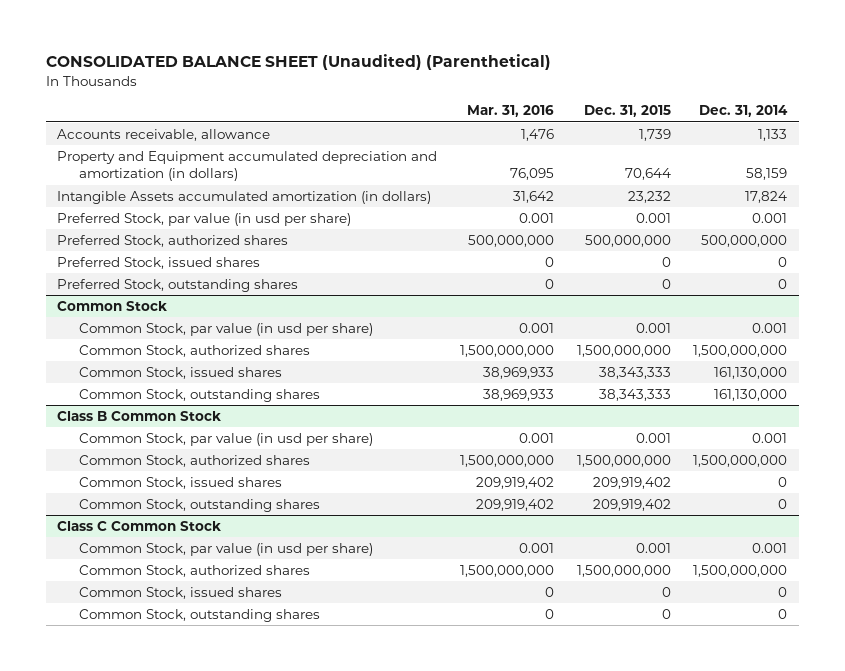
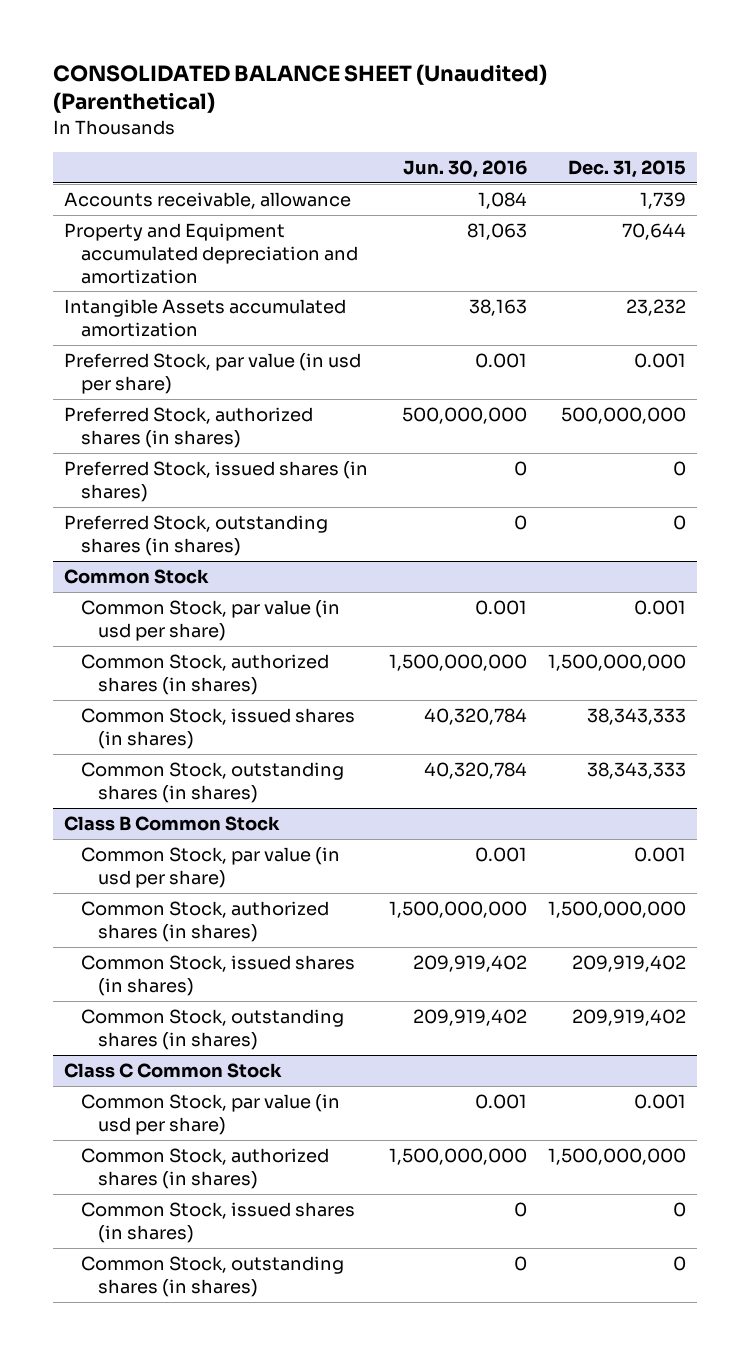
[467,105,555,118] Mar. 31, 2016 -> none
[699,105,789,118] Dec. 31, 2014 -> none
none -> [402,160,527,179] Jun. 30, 2016
[57,150,438,182] Property and Equipment accumulated depreciation and amortization (in dollars) -> [63,222,359,284] Property and Equipment accumulated depreciation and amortization
[57,190,432,204] Intangible Assets accumulated amortization (in dollars) -> [63,298,346,337] Intangible Assets accumulated amortization
[57,234,289,247] Preferred Stock, authorized shares -> [63,406,313,448] Preferred Stock, authorized shares (in shares)
[57,256,261,269] Preferred Stock, issued shares -> [63,460,368,502] Preferred Stock, issued shares (in shares)
[57,278,299,292] Preferred Stock, outstanding shares -> [63,514,328,556] Preferred Stock, outstanding shares (in shares)
[79,344,311,357] Common Stock, authorized shares -> [81,653,330,695] Common Stock, authorized shares (in shares)
[79,366,283,379] Common Stock, issued shares -> [81,707,356,749] Common Stock, issued shares (in shares)
[79,388,321,402] Common Stock, outstanding shares -> [81,761,345,803] Common Stock, outstanding shares (in shares)
[79,454,311,467] Common Stock, authorized shares -> [81,900,330,942] Common Stock, authorized shares (in shares)
[79,476,283,489] Common Stock, issued shares -> [81,954,356,996] Common Stock, issued shares (in shares)
[79,498,321,512] Common Stock, outstanding shares -> [81,1008,345,1050] Common Stock, outstanding shares (in shares)
[79,564,311,577] Common Stock, authorized shares -> [81,1147,330,1189] Common Stock, authorized shares (in shares)
[79,586,283,599] Common Stock, issued shares -> [81,1201,356,1243] Common Stock, issued shares (in shares)
[79,608,321,622] Common Stock, outstanding shares -> [81,1255,345,1297] Common Stock, outstanding shares (in shares)

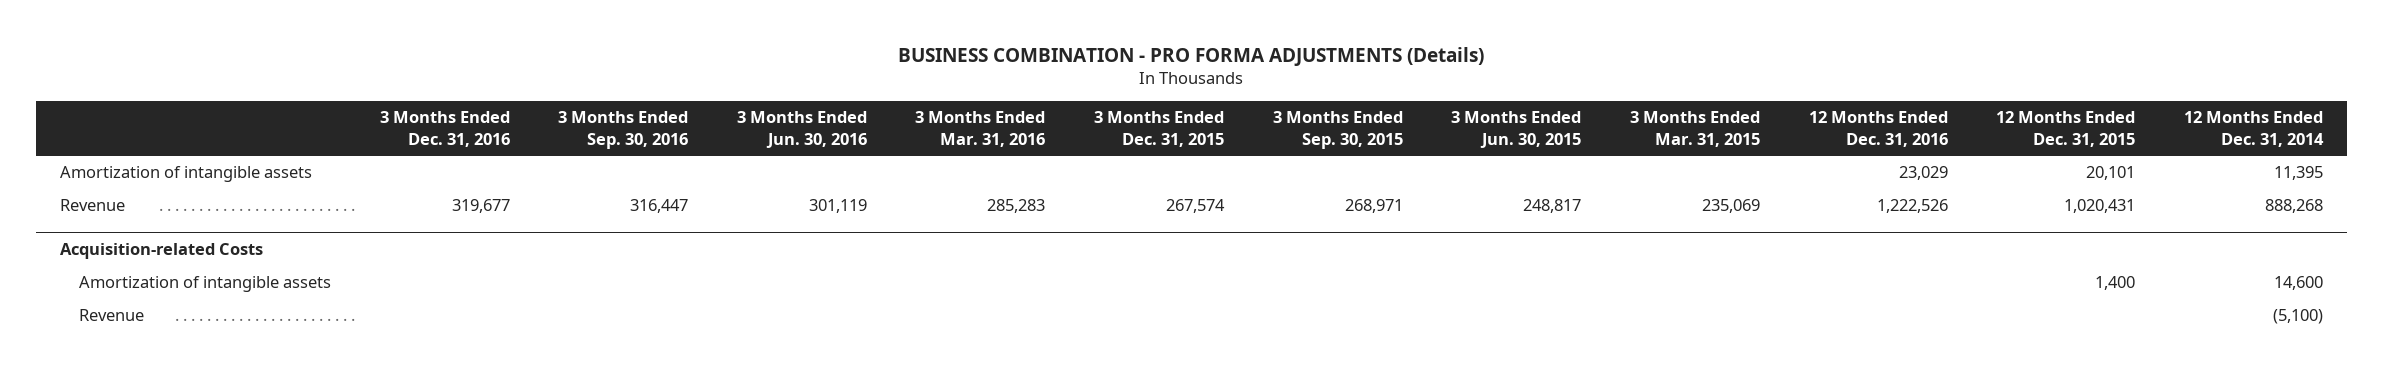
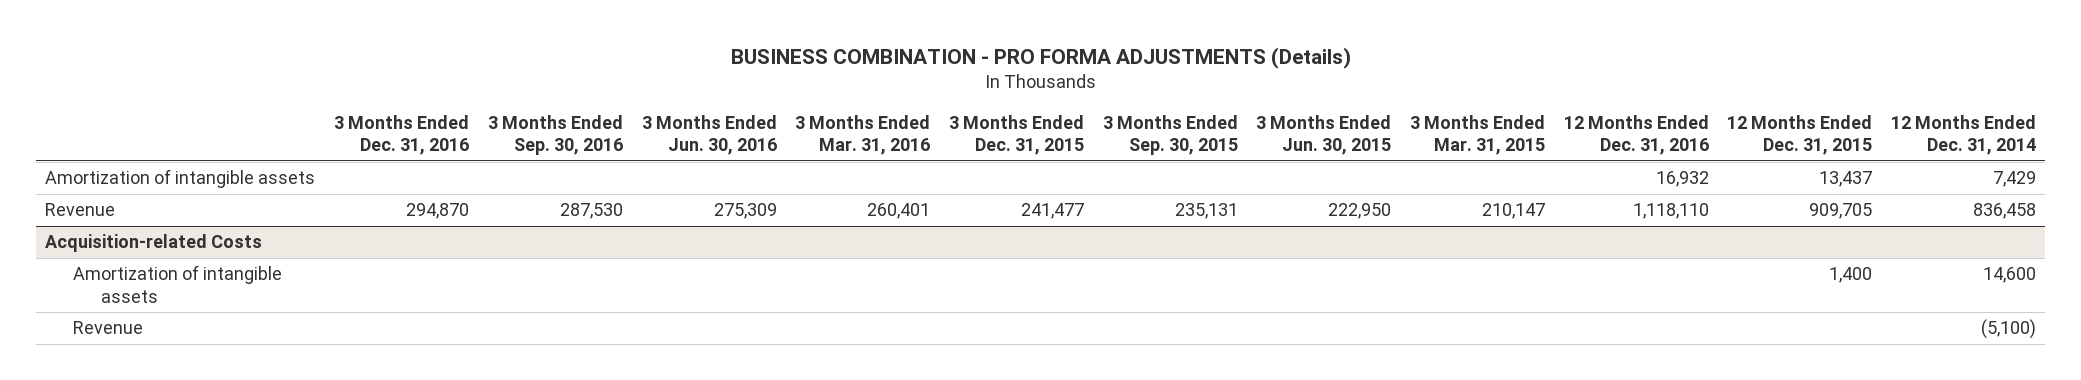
[1898,166,1948,181] 23,029 -> [1655,171,1709,188] 16,932
[2086,166,2136,181] 20,101 -> [1819,171,1873,188] 13,437
[2273,166,2323,181] 11,395 -> [1992,171,2036,188] 7,429
[451,199,510,214] 319,677 -> [406,203,470,220] 294,870
[630,199,689,214] 316,447 -> [559,203,623,220] 287,530
[808,199,867,214] 301,119 -> [713,203,777,220] 275,309
[987,199,1046,214] 285,283 -> [867,203,931,220] 260,401
[1166,199,1226,214] 267,574 -> [1020,203,1084,220] 241,477
[1344,199,1403,214] 268,971 -> [1174,203,1238,220] 235,131
[1523,199,1582,214] 248,817 -> [1328,203,1392,220] 222,950
[1702,199,1761,214] 235,069 -> [1481,203,1545,220] 210,147
[1876,199,1948,214] 1,222,526 -> [1632,203,1709,220] 1,118,110
[2064,199,2136,214] 1,020,431 -> [1809,203,1873,220] 909,705
[2264,199,2323,214] 888,268 -> [1972,203,2036,220] 836,458

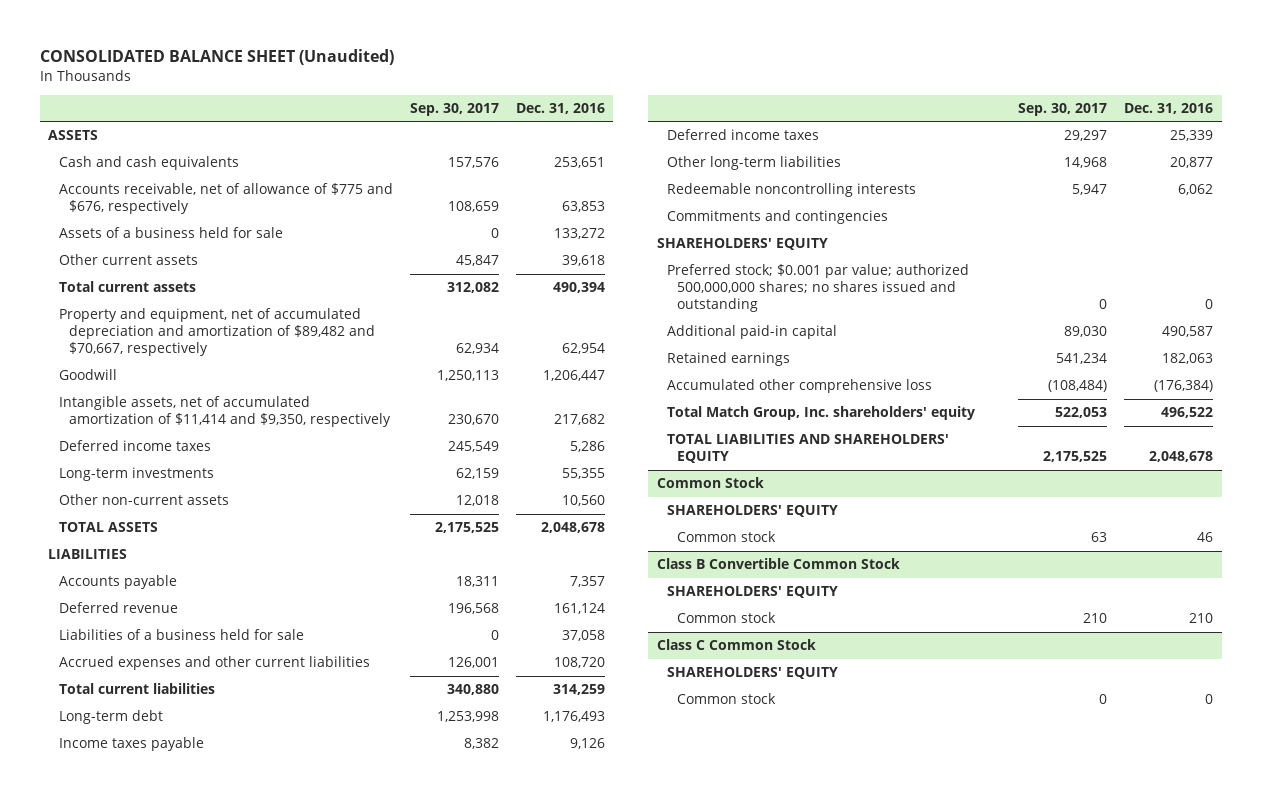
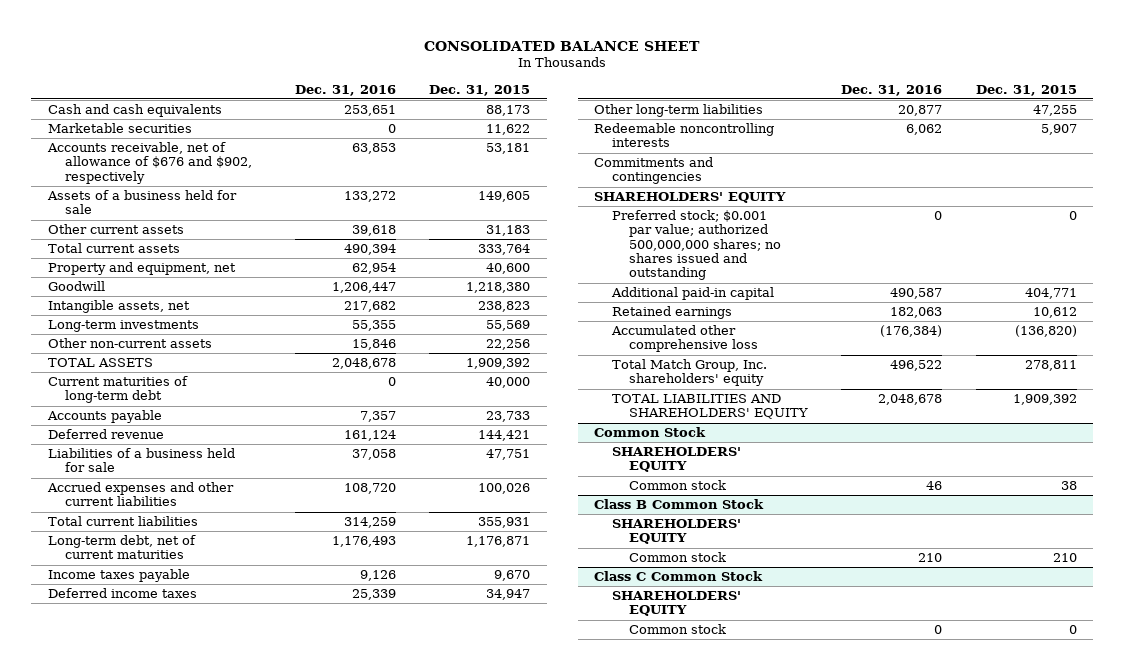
[39,48,394,65] CONSOLIDATED BALANCE SHEET (Unaudited) -> [424,40,701,51] CONSOLIDATED BALANCE SHEET
[409,102,499,116] Sep. 30, 2017 -> none
none -> [429,84,531,96] Dec. 31, 2015
[48,130,99,141] ASSETS -> none
none -> [48,123,193,134] Marketable securities
[58,183,393,215] Accounts receivable, net of allowance of $775 and $676, respectively -> [47,142,253,184] Accounts receivable, net of allowance of $676 and $902, respectively
[58,308,376,357] Property and equipment, net of accumulated depreciation and amortization of $89,482 and $70,667, respectively -> [48,262,237,276] Property and equipment, net
[58,440,211,452] Deferred income taxes -> none
[58,396,392,428] Intangible assets, net of accumulated amortization of $11,414 and $9,350, respectively -> [48,300,191,314] Intangible assets, net
[561,495,605,507] 10,560 -> [352,339,397,351] 15,846
[48,549,128,560] LIABILITIES -> none
none -> [48,376,189,404] Current maturities of long-term debt
[58,710,163,725] Long-term debt -> [48,535,197,560] Long-term debt, net of current maturities
[656,558,900,570] Class B Convertible Common Stock -> [594,499,765,510] Class B Common Stock

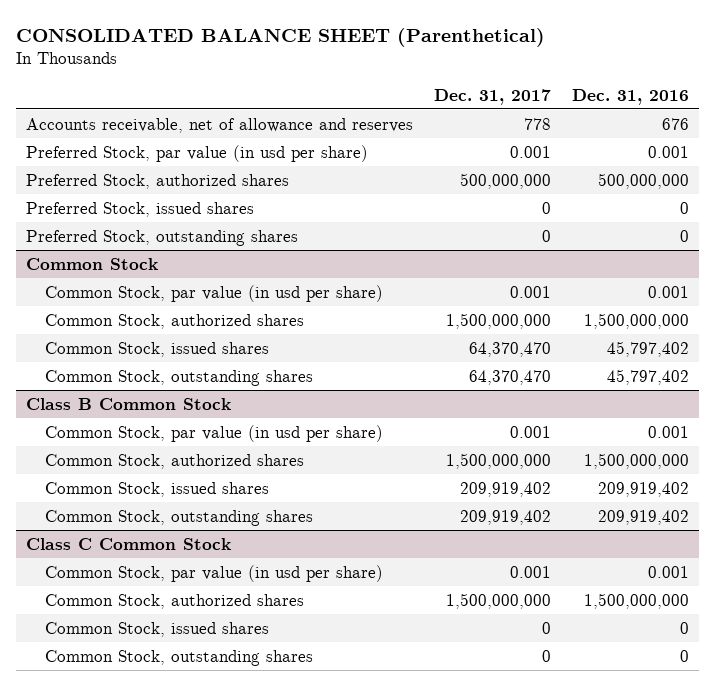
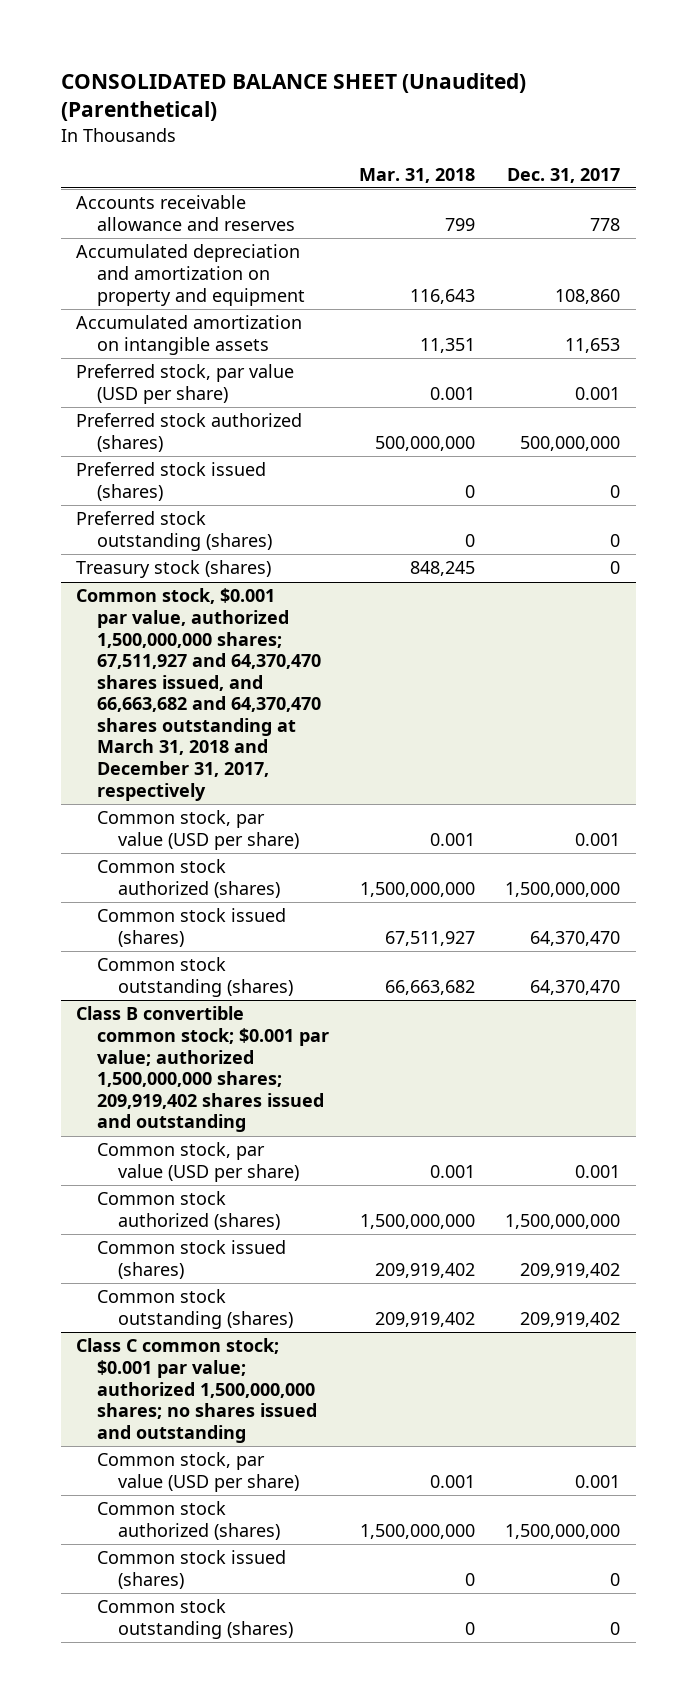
[15,27,545,47] CONSOLIDATED BALANCE SHEET (Parenthetical) -> [60,72,526,122] CONSOLIDATED BALANCE SHEET (Unaudited) (Parenthetical)
[571,88,689,105] Dec. 31, 2016 -> none
none -> [359,167,476,183] Mar. 31, 2018
[26,117,414,133] Accounts receivable, net of allowance and reserves -> [75,195,295,232] Accounts receivable allowance and reserves
none -> [75,244,305,306] Accumulated depreciation and amortization on property and equipment
none -> [75,315,302,356] Accumulated amortization on intangible assets
[26,144,369,162] Preferred Stock, par value (in usd per share) -> [75,364,294,405] Preferred stock, par value (USD per share)
[26,173,290,189] Preferred Stock, authorized shares -> [75,413,302,453] Preferred stock authorized (shares)
[26,201,255,217] Preferred Stock, issued shares -> [75,462,266,502] Preferred stock issued (shares)
[26,229,299,246] Preferred Stock, outstanding shares -> [75,511,272,552] Preferred stock outstanding (shares)
none -> [75,560,271,579] Treasury stock (shares)
[26,257,159,270] Common Stock -> [75,588,321,801] Common stock, $0.001 par value, authorized 1,500,000,000 shares; 67,511,927 and 64,370,470 shares issued, and 66,663,682 and 64,370,470 shares outstanding at March 31, 2018 and December 31, 2017, respectively
[44,284,383,302] Common Stock, par value (in usd per share) -> [96,810,299,851] Common stock, par value (USD per share)
[44,313,304,329] Common Stock, authorized shares -> [96,859,280,899] Common stock authorized (shares)
[44,341,269,357] Common Stock, issued shares -> [96,908,286,948] Common stock issued (shares)
[44,369,313,386] Common Stock, outstanding shares -> [96,957,293,998] Common stock outstanding (shares)
[26,397,232,410] Class B Common Stock -> [75,1006,329,1133] Class B convertible common stock; $0.001 par value; authorized 1,500,000,000 shares; 209,919,402 shares issued and outstanding
[44,424,383,442] Common Stock, par value (in usd per share) -> [96,1142,299,1183] Common stock, par value (USD per share)
[44,453,304,469] Common Stock, authorized shares -> [96,1191,280,1231] Common stock authorized (shares)
[44,481,269,497] Common Stock, issued shares -> [96,1240,286,1280] Common stock issued (shares)
[44,509,313,526] Common Stock, outstanding shares -> [96,1289,293,1330] Common stock outstanding (shares)
[26,537,232,550] Class C Common Stock -> [75,1338,317,1443] Class C common stock; $0.001 par value; authorized 1,500,000,000 shares; no shares issued and outstanding
[44,564,383,582] Common Stock, par value (in usd per share) -> [96,1452,299,1493] Common stock, par value (USD per share)
[44,593,304,609] Common Stock, authorized shares -> [96,1501,280,1541] Common stock authorized (shares)
[44,621,269,637] Common Stock, issued shares -> [96,1550,286,1590] Common stock issued (shares)
[44,649,313,666] Common Stock, outstanding shares -> [96,1599,293,1640] Common stock outstanding (shares)

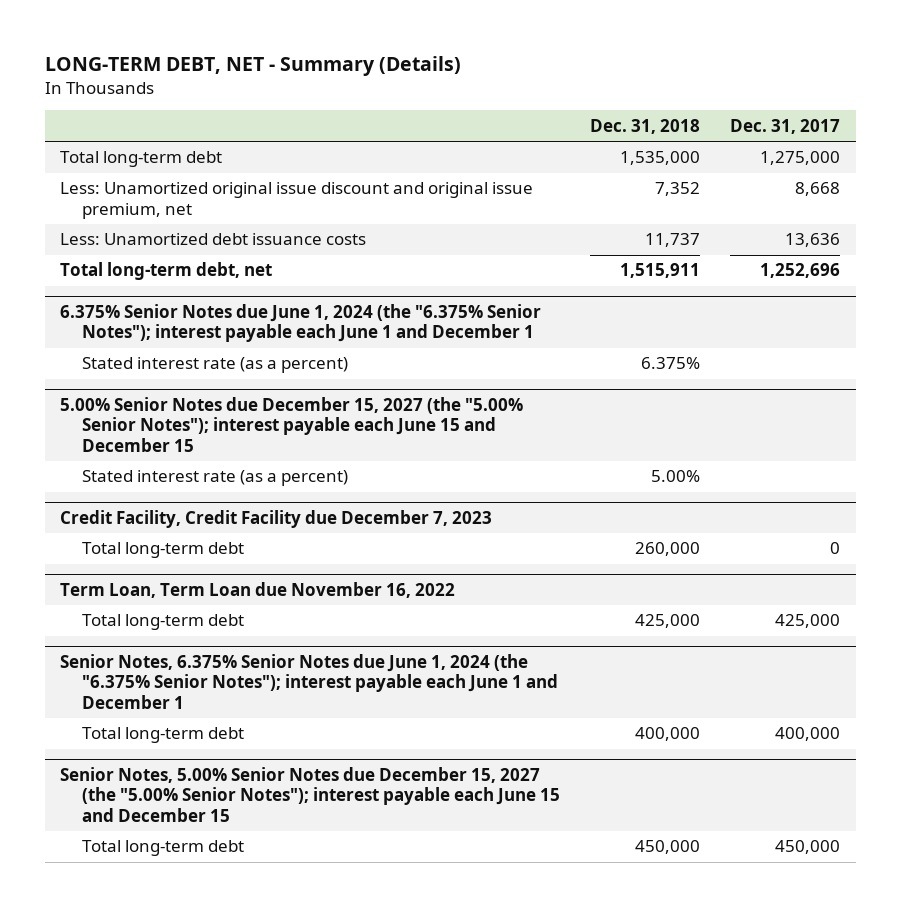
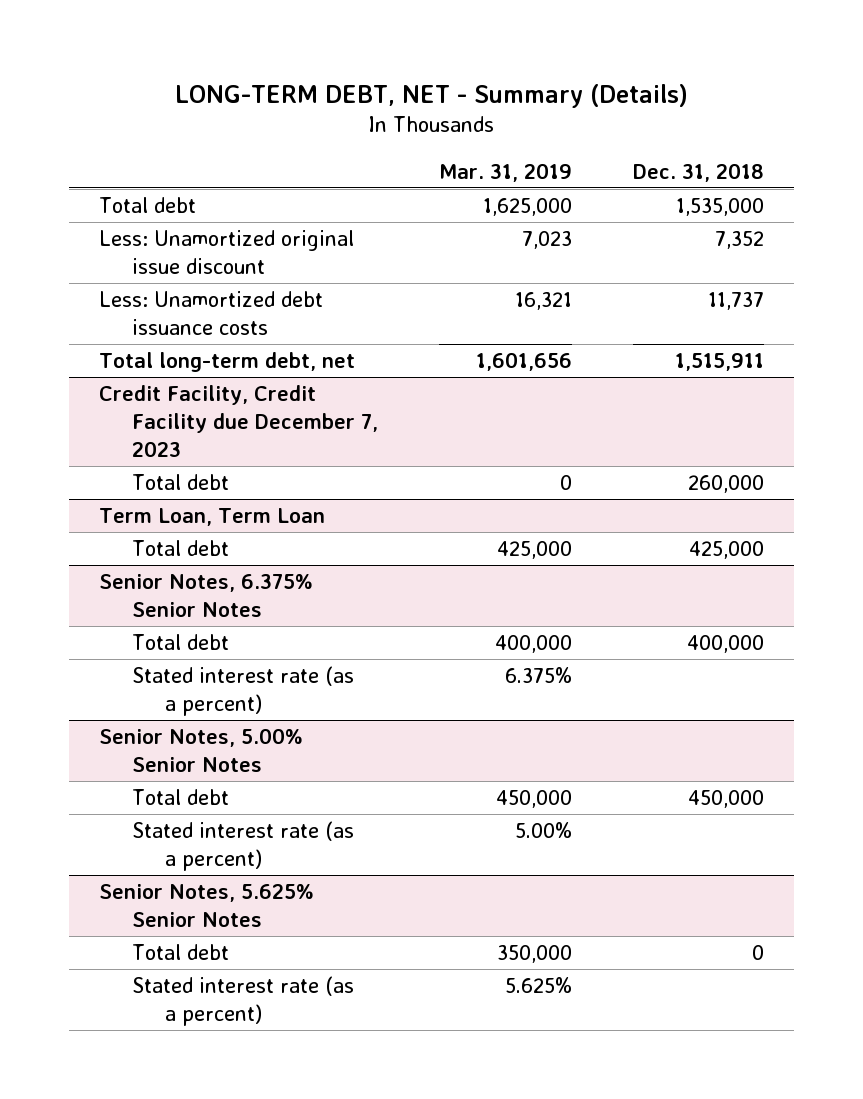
[730,118,841,134] Dec. 31, 2017 -> none
none -> [438,162,572,182] Mar. 31, 2019
[60,151,223,168] Total long-term debt -> [99,197,197,214] Total debt
[60,182,534,219] Less: Unamortized original issue discount and original issue premium, net -> [99,230,355,275] Less: Unamortized original issue discount
[60,303,542,343] 6.375% Senior Notes due June 1, 2024 (the "6.375% Senior Notes"); interest payable each June 1 and December 1 -> none
[81,357,348,374] Stated interest rate (as a percent) -> none
[60,396,524,452] 5.00% Senior Notes due December 15, 2027 (the "5.00% Senior Notes"); interest payable each June 15 and December 15 -> none
[81,470,348,487] Stated interest rate (as a percent) -> none
[60,581,456,598] Term Loan, Term Loan due November 16, 2022 -> none
[60,653,558,709] Senior Notes, 6.375% Senior Notes due June 1, 2024 (the "6.375% Senior Notes"); interest payable each June 1 and December 1 -> none
[60,766,560,822] Senior Notes, 5.00% Senior Notes due December 15, 2027 (the "5.00% Senior Notes"); interest payable each June 15 and December 15 -> none
[81,542,244,559] Total long-term debt -> [131,474,229,491] Total debt
none -> [99,508,326,527] Term Loan, Term Loan
[81,614,244,631] Total long-term debt -> [131,540,229,557] Total debt
none -> [99,574,314,618] Senior Notes, 6.375% Senior Notes
[81,727,244,744] Total long-term debt -> [131,634,229,651] Total debt
none -> [131,666,354,717] Stated interest rate (as a percent)
none -> [99,728,304,773] Senior Notes, 5.00% Senior Notes
[81,840,244,857] Total long-term debt -> [131,789,229,806] Total debt
none -> [131,821,354,872] Stated interest rate (as a percent)
none -> [99,884,315,928] Senior Notes, 5.625% Senior Notes
none -> [131,944,229,961] Total debt
none -> [131,976,354,1027] Stated interest rate (as a percent)

